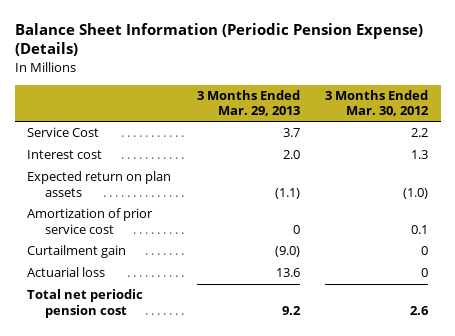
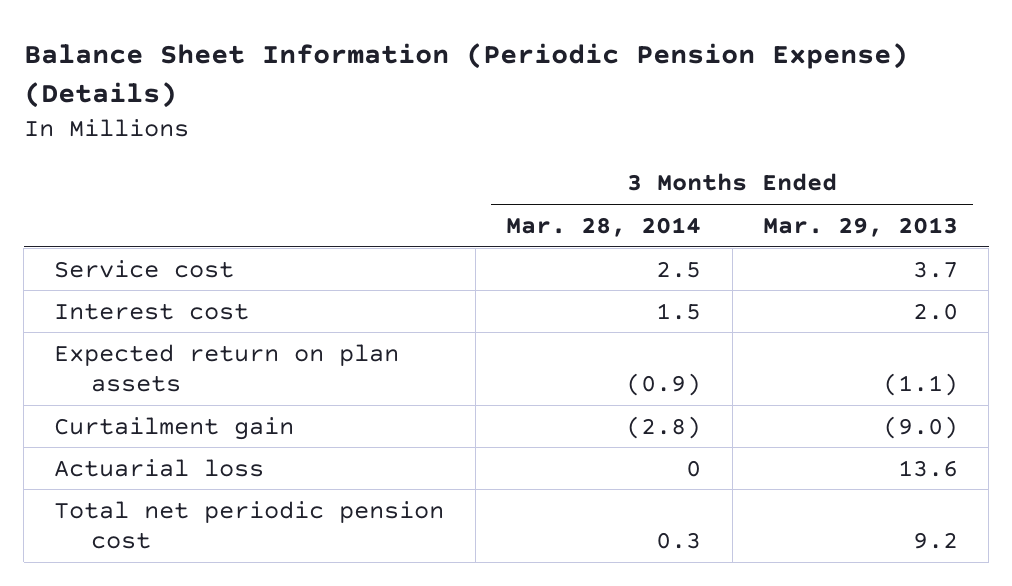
[325,89,430,117] 3 Months Ended Mar. 30, 2012 -> none
none -> [506,216,702,237] Mar. 28, 2014
[27,127,100,138] Service Cost -> [54,259,235,278] Service cost
[27,208,154,234] Amortization of prior service cost -> none

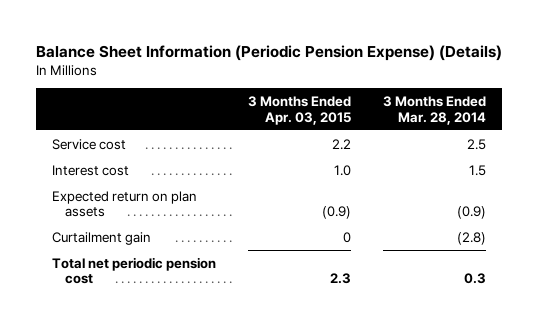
[763,216,959,237] Mar. 29, 2013 -> none
none -> [248,95,352,125] 3 Months Ended Apr. 03, 2015
[54,458,265,477] Actuarial loss -> none

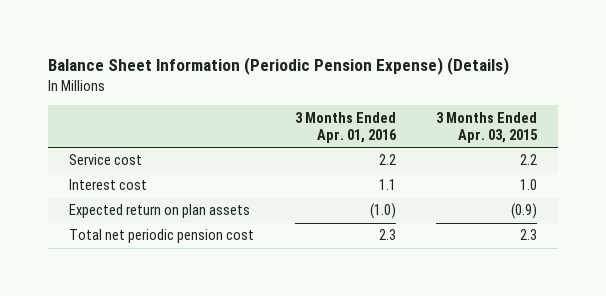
[383,95,487,125] 3 Months Ended Mar. 28, 2014 -> none
none -> [294,111,397,144] 3 Months Ended Apr. 01, 2016
[51,231,151,245] Curtailment gain -> none

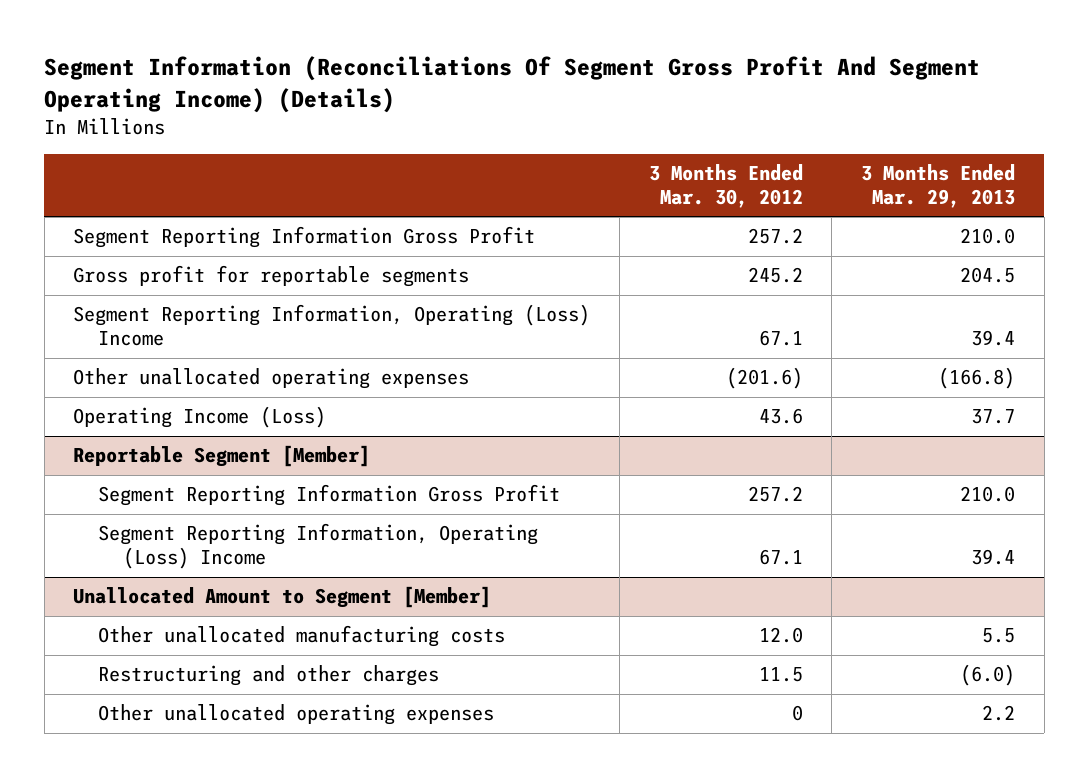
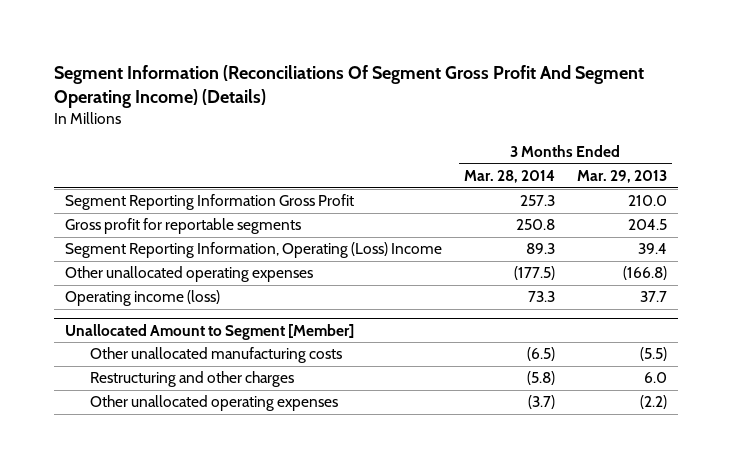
[648,164,803,209] 3 Months Ended Mar. 30, 2012 -> none
none -> [464,170,556,184] Mar. 28, 2014
[73,445,371,468] Reportable Segment [Member] -> none
[98,484,561,507] Segment Reporting Information Gross Profit -> none
[98,523,539,570] Segment Reporting Information, Operating (Loss) Income -> none
[73,406,327,429] Operating Income (Loss) -> [65,290,221,307] Operating income (loss)
[982,628,1016,644] 5.5 -> [639,347,667,362] (5.5)
[960,664,1016,687] (6.0) -> [643,372,667,384] 6.0
[982,705,1016,722] 2.2 -> [639,395,667,410] (2.2)

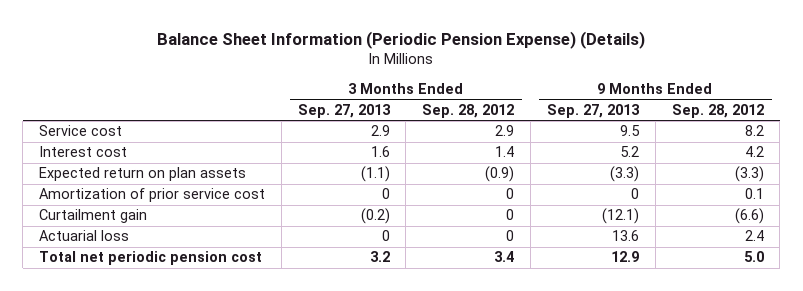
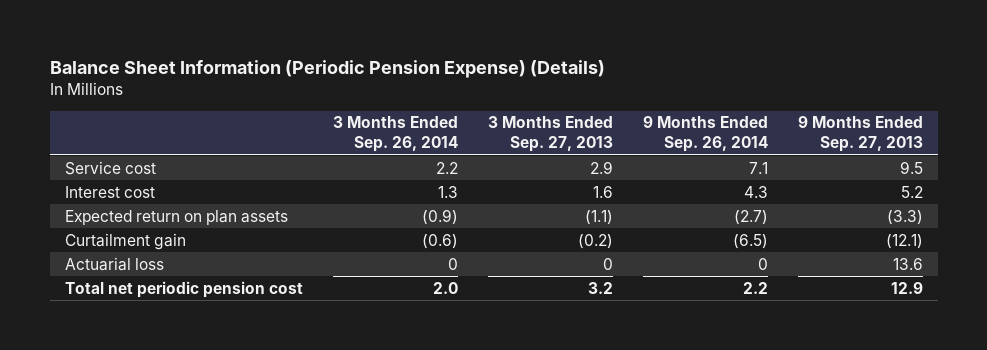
[422,103,515,118] Sep. 28, 2012 -> none
[671,103,764,118] Sep. 28, 2012 -> none
none -> [332,116,458,153] 3 Months Ended Sep. 26, 2014
none -> [642,116,768,153] 9 Months Ended Sep. 26, 2014
[39,188,266,203] Amortization of prior service cost -> none

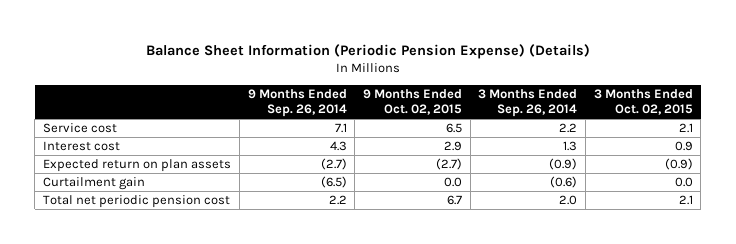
[487,116,613,153] 3 Months Ended Sep. 27, 2013 -> none
[797,116,923,153] 9 Months Ended Sep. 27, 2013 -> none
none -> [362,88,462,116] 9 Months Ended Oct. 02, 2015
none -> [593,88,693,116] 3 Months Ended Oct. 02, 2015
[64,256,164,271] Actuarial loss -> none

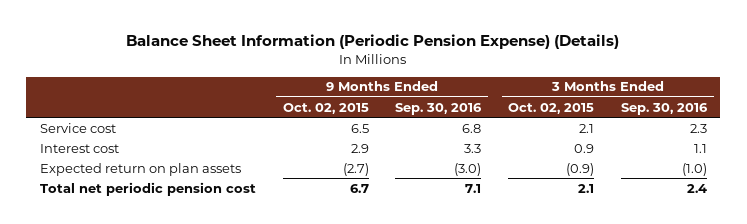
[247,88,347,118] 9 Months Ended Sep. 26, 2014 -> none
[478,88,578,118] 3 Months Ended Sep. 26, 2014 -> none
none -> [395,102,483,115] Sep. 30, 2016
none -> [621,102,709,115] Sep. 30, 2016
[43,177,146,191] Curtailment gain -> none

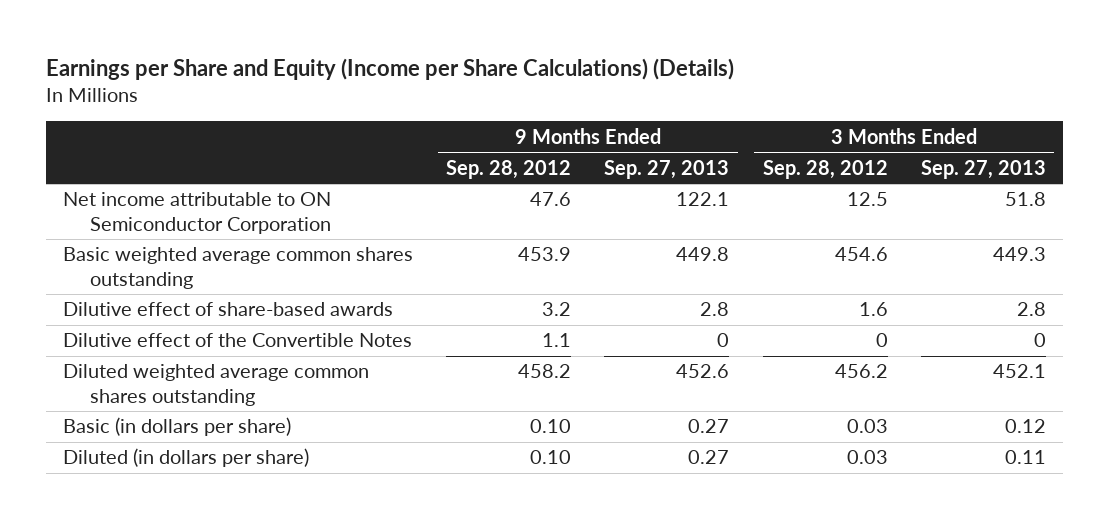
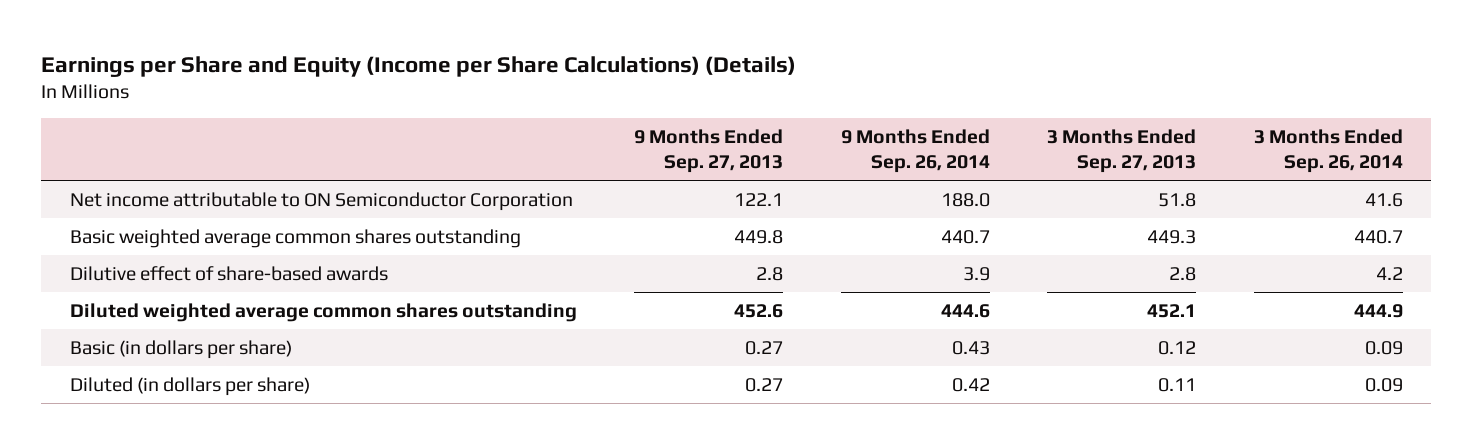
[446,159,572,179] Sep. 28, 2012 -> none
[762,159,888,179] Sep. 28, 2012 -> none
none -> [840,129,990,174] 9 Months Ended Sep. 26, 2014
none -> [1253,129,1403,174] 3 Months Ended Sep. 26, 2014
[62,333,412,348] Dilutive effect of the Convertible Notes -> none

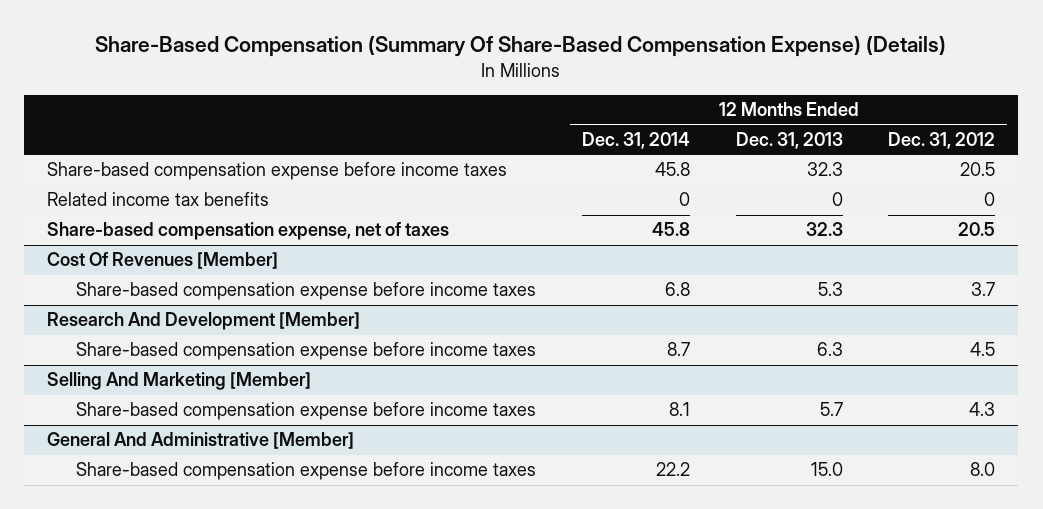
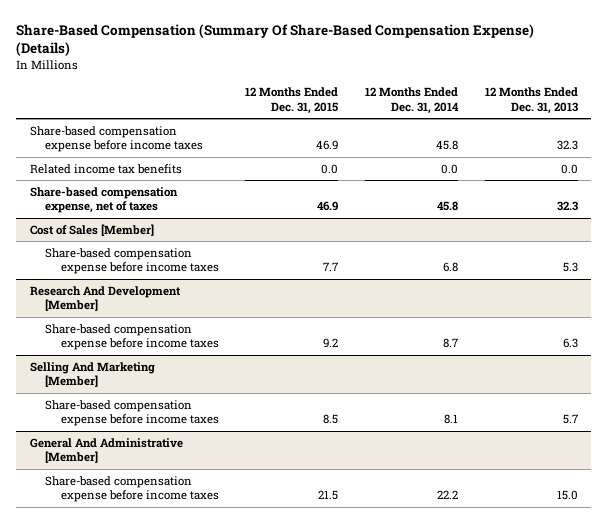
[888,132,996,150] Dec. 31, 2012 -> none
none -> [245,87,339,114] 12 Months Ended Dec. 31, 2015
[678,192,690,207] 0 -> [441,163,459,174] 0.0
[831,192,843,207] 0 -> [560,163,578,174] 0.0
[47,252,279,270] Cost Of Revenues [Member] -> [29,223,154,236] Cost of Sales [Member]

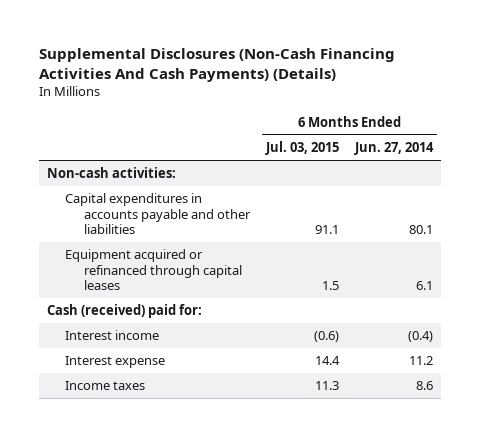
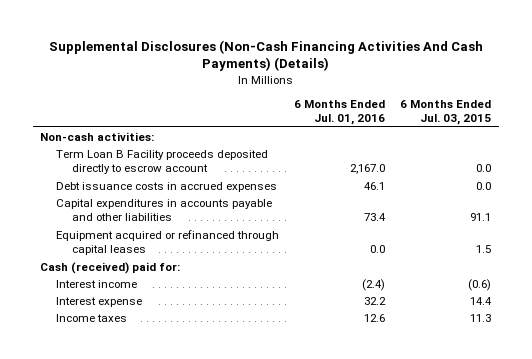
[354,142,435,156] Jun. 27, 2014 -> none
none -> [294,99,386,126] 6 Months Ended Jul. 01, 2016
none -> [56,149,269,175] Term Loan B Facility proceeds deposited directly to escrow account
none -> [56,181,278,192] Debt issuance costs in accrued expenses

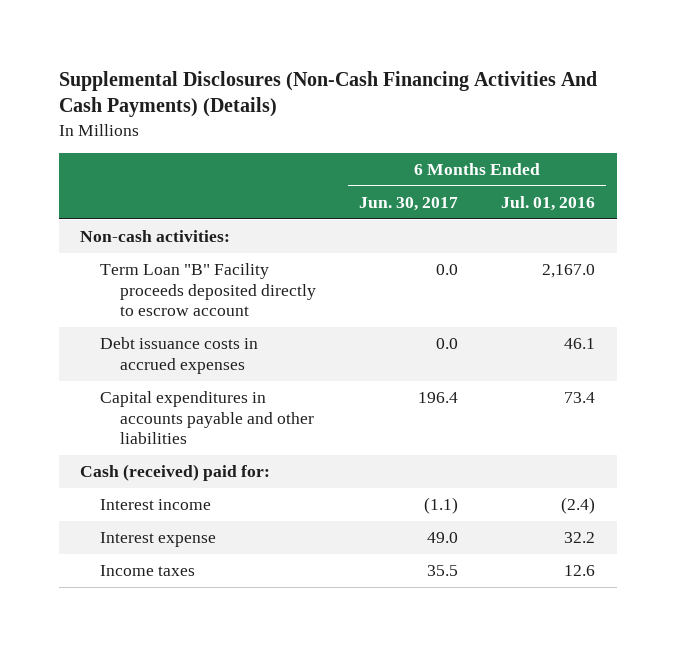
[400,99,492,126] 6 Months Ended Jul. 03, 2015 -> none
none -> [358,196,458,211] Jun. 30, 2017
[56,149,269,175] Term Loan B Facility proceeds deposited directly to escrow account -> [100,263,316,317] Term Loan "B" Facility proceeds deposited directly to escrow account
[56,229,280,256] Equipment acquired or refinanced through capital leases -> none

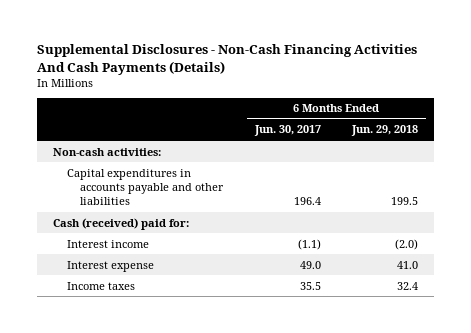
[58,70,597,118] Supplemental Disclosures (Non-Cash Financing Activities And Cash Payments) (Details) -> [37,44,418,75] Supplemental Disclosures - Non-Cash Financing Activities And Cash Payments (Details)
[501,195,596,211] Jul. 01, 2016 -> none
none -> [351,125,419,137] Jun. 29, 2018
[100,263,316,317] Term Loan "B" Facility proceeds deposited directly to escrow account -> none
[100,337,259,374] Debt issuance costs in accrued expenses -> none

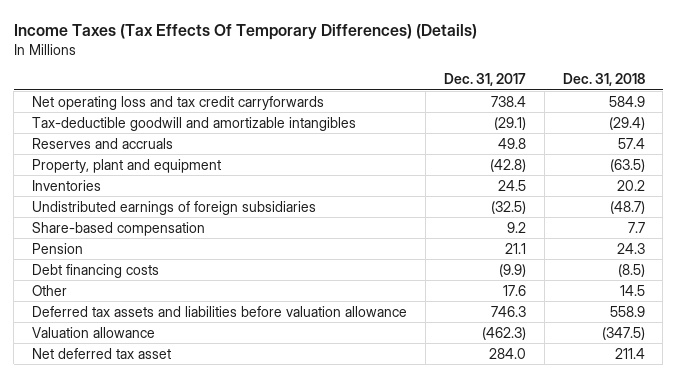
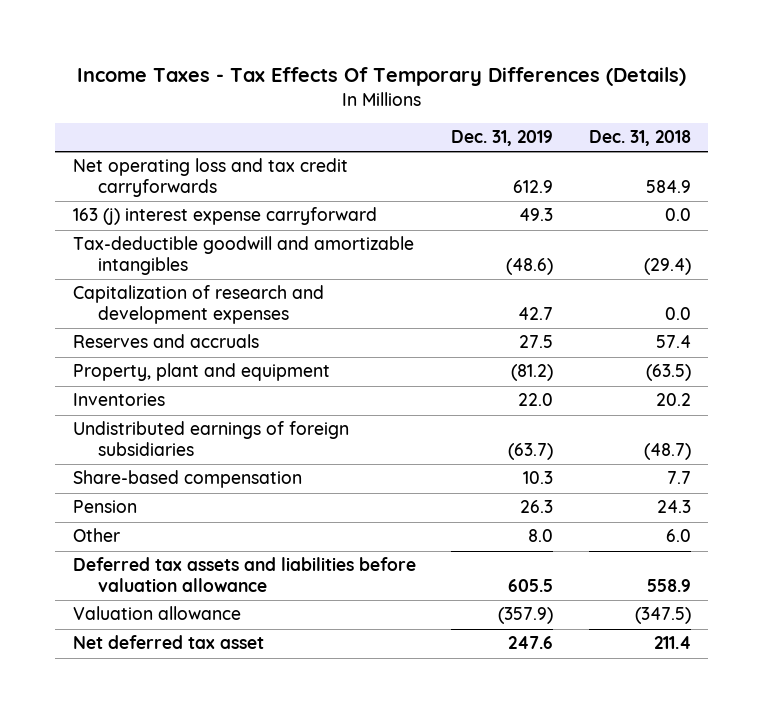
[13,23,477,40] Income Taxes (Tax Effects Of Temporary Differences) (Details) -> [76,67,686,87] Income Taxes - Tax Effects Of Temporary Differences (Details)
[443,73,526,87] Dec. 31, 2017 -> none
none -> [451,130,554,147] Dec. 31, 2019
none -> [73,207,378,226] 163 (j) interest expense carryforward
none -> [73,285,325,325] Capitalization of research and development expenses
[32,263,160,278] Debt financing costs -> none
[619,284,645,296] 14.5 -> [665,529,691,543] 6.0

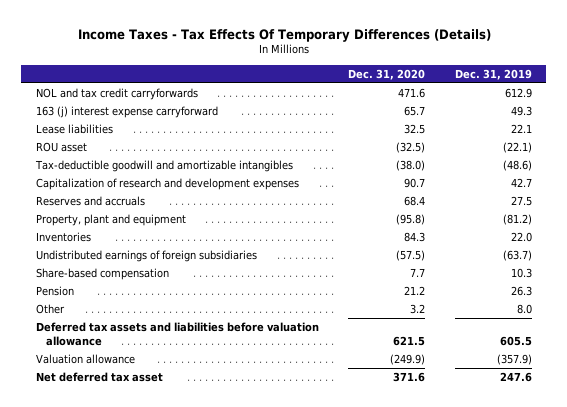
[588,130,691,147] Dec. 31, 2018 -> none
none -> [348,68,426,80] Dec. 31, 2020
[73,158,349,198] Net operating loss and tax credit carryforwards -> [35,88,198,101] NOL and tax credit carryforwards
none -> [35,124,113,135] Lease liabilities
none -> [35,142,87,153] ROU asset

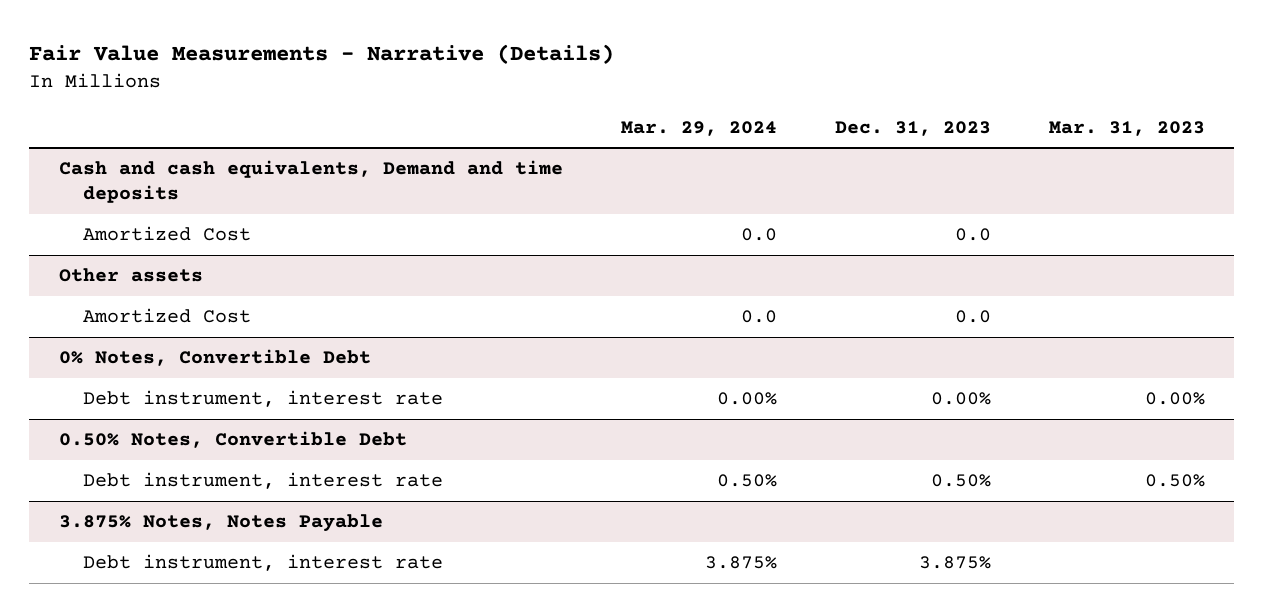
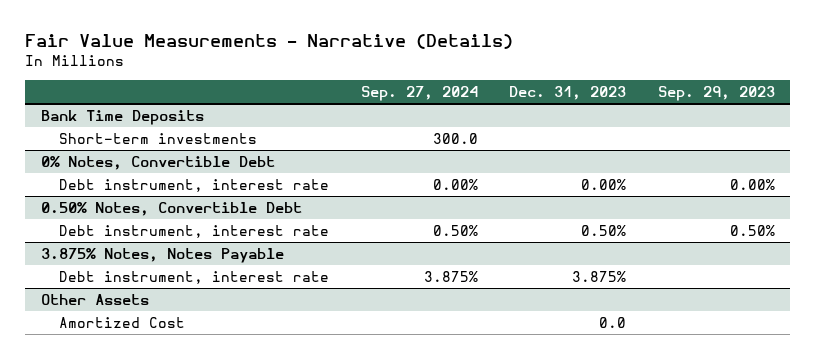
[620,120,777,136] Mar. 29, 2024 -> none
[1049,120,1206,136] Mar. 31, 2023 -> none
none -> [360,86,478,102] Sep. 27, 2024
none -> [657,86,775,102] Sep. 29, 2023
[58,160,563,204] Cash and cash equivalents, Demand and time deposits -> none
[82,226,251,242] Amortized Cost -> none
[58,268,203,283] Other assets -> none
[82,308,251,324] Amortized Cost -> none
none -> [40,110,204,126] Bank Time Deposits
none -> [59,133,258,145] Short-term investments
none -> [40,294,149,306] Other Assets
none -> [59,317,186,329] Amortized Cost

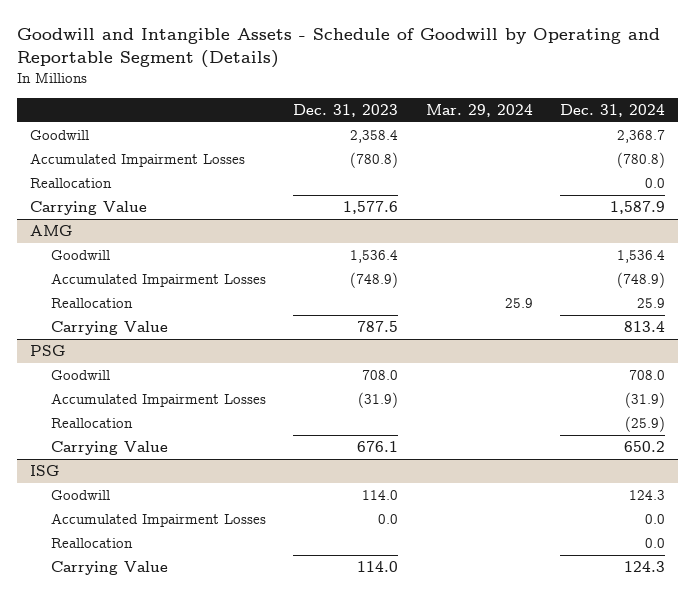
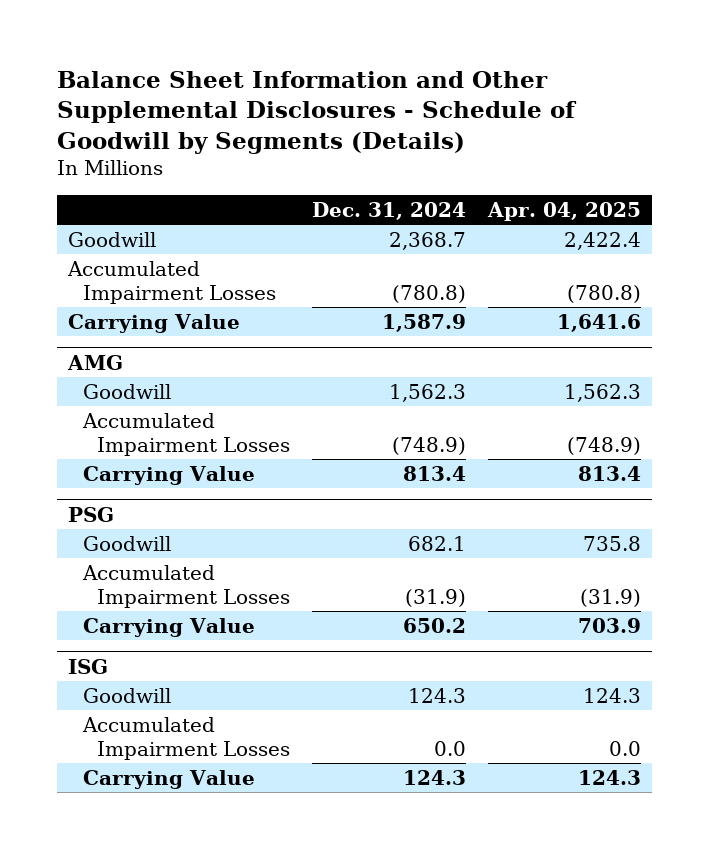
[16,27,660,68] Goodwill and Intangible Assets - Schedule of Goodwill by Operating and Reportable Segment (Details) -> [57,70,578,154] Balance Sheet Information and Other Supplemental Disclosures - Schedule of Goodwill by Segments (Details)
[293,103,399,117] Dec. 31, 2023 -> none
[425,103,533,117] Mar. 29, 2024 -> none
none -> [487,201,642,221] Apr. 04, 2025
[30,178,113,189] Reallocation -> none
[616,250,665,264] 1,536.4 -> [389,383,467,402] 1,562.3
[51,298,134,309] Reallocation -> none
[628,370,665,381] 708.0 -> [408,535,467,551] 682.1
[51,418,134,429] Reallocation -> none
[51,538,134,549] Reallocation -> none

